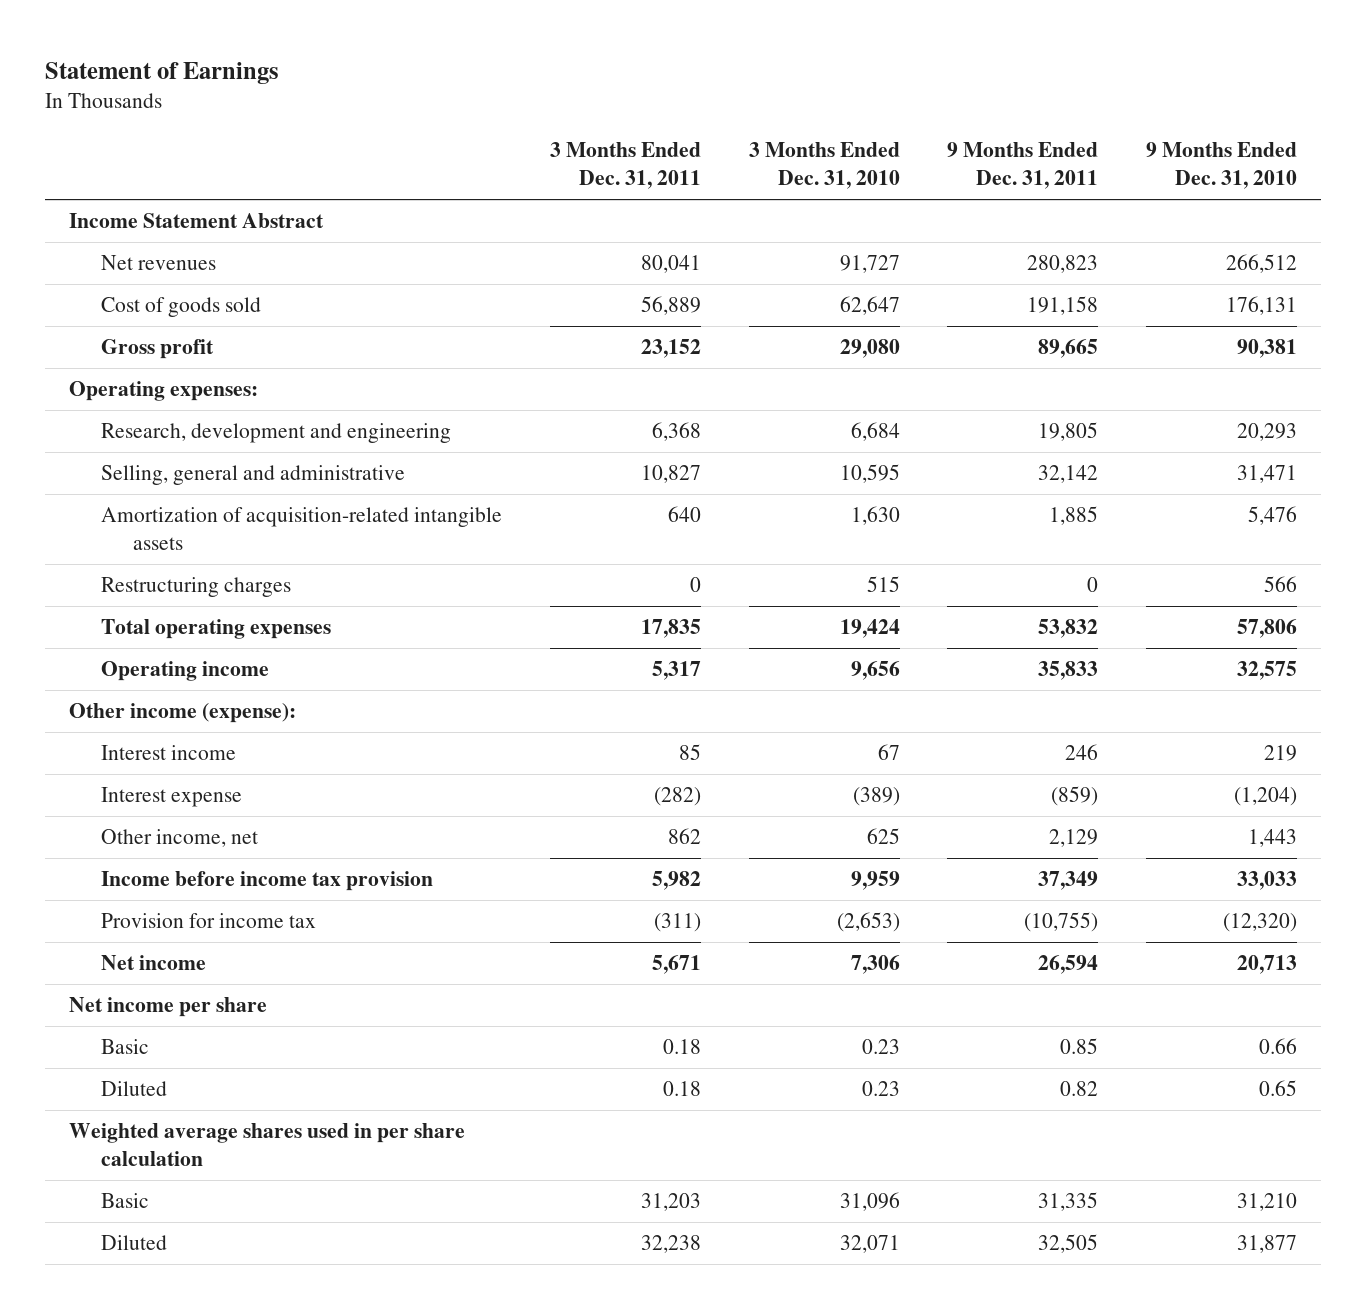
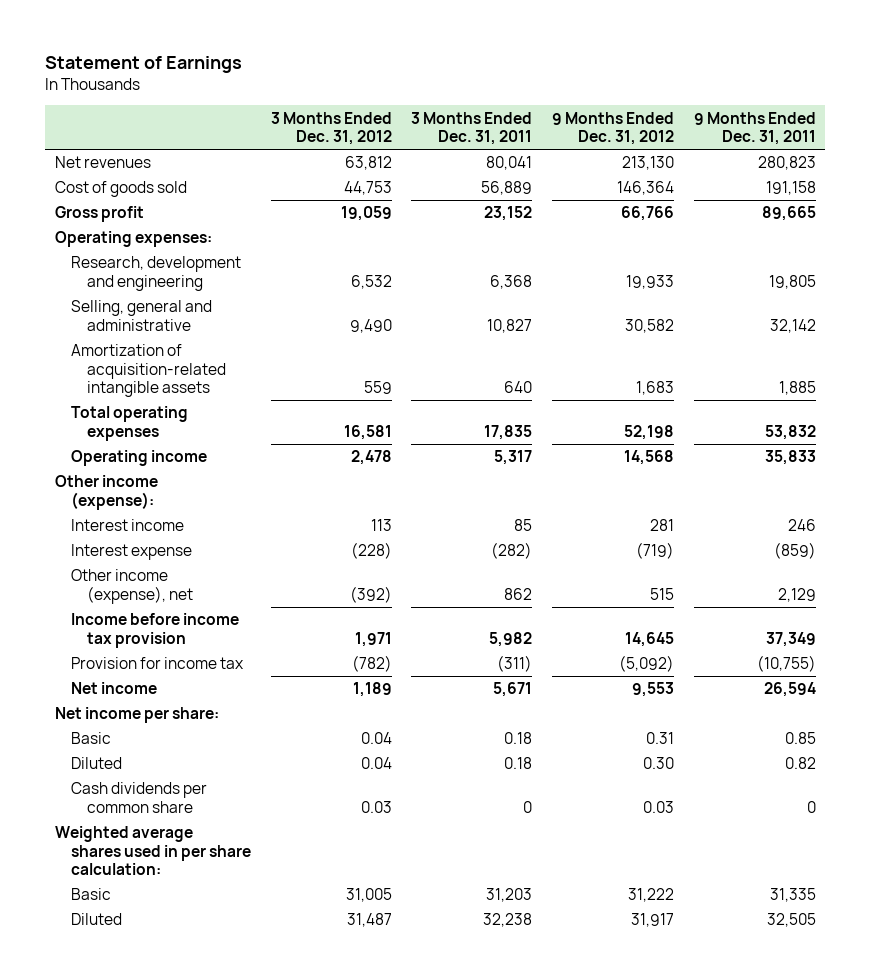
[748,142,900,190] 3 Months Ended Dec. 31, 2010 -> none
[1146,142,1298,190] 9 Months Ended Dec. 31, 2010 -> none
none -> [270,111,392,146] 3 Months Ended Dec. 31, 2012
none -> [551,111,674,146] 9 Months Ended Dec. 31, 2012
[69,213,325,229] Income Statement Abstract -> none
[101,577,292,598] Restructuring charges -> none
[101,829,259,848] Other income, net -> [71,569,194,604] Other income (expense), net
[69,997,268,1018] Net income per share -> [54,707,219,724] Net income per share:
none -> [71,782,208,813] Cash dividends per common share
[69,1123,466,1166] Weighted average shares used in per share calculation -> [54,826,252,876] Weighted average shares used in per share calculation:

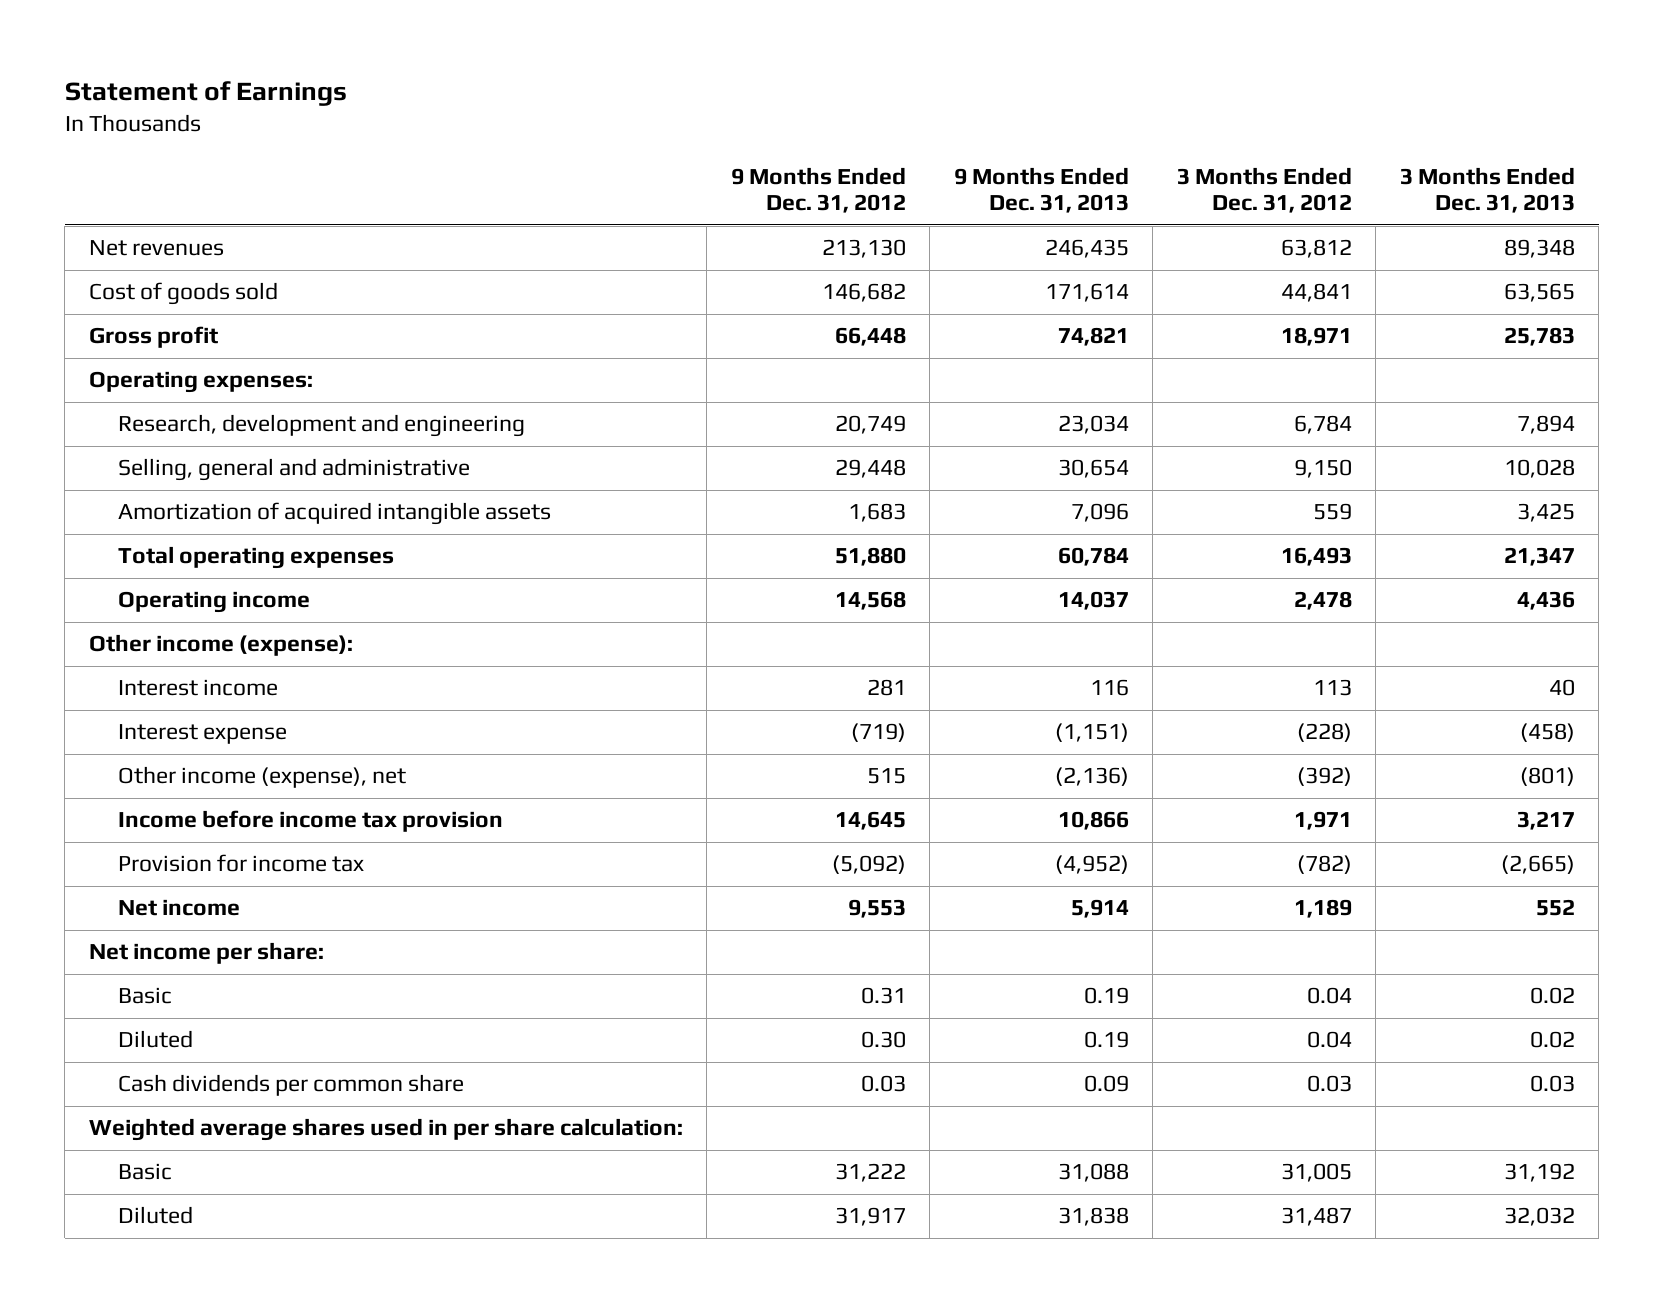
[411,111,533,146] 3 Months Ended Dec. 31, 2011 -> none
[693,111,816,146] 9 Months Ended Dec. 31, 2011 -> none
none -> [953,166,1129,214] 9 Months Ended Dec. 31, 2013
none -> [1399,166,1575,214] 3 Months Ended Dec. 31, 2013
[343,181,392,196] 44,753 -> [1280,283,1352,303] 44,841
[616,181,674,196] 146,364 -> [821,283,906,303] 146,682
[340,206,392,222] 19,059 -> [1280,327,1352,347] 18,971
[620,206,674,222] 66,766 -> [834,327,906,347] 66,448
[350,274,392,289] 6,532 -> [1293,415,1352,435] 6,784
[625,274,674,289] 19,933 -> [834,415,906,435] 20,749
[349,318,392,333] 9,490 -> [1293,459,1352,479] 9,150
[624,318,674,333] 30,582 -> [834,459,906,479] 29,448
[71,344,227,398] Amortization of acquisition-related intangible assets -> [118,502,552,526] Amortization of acquired intangible assets
[343,424,392,440] 16,581 -> [1280,547,1352,567] 16,493
[623,424,674,440] 52,198 -> [834,547,906,567] 51,880

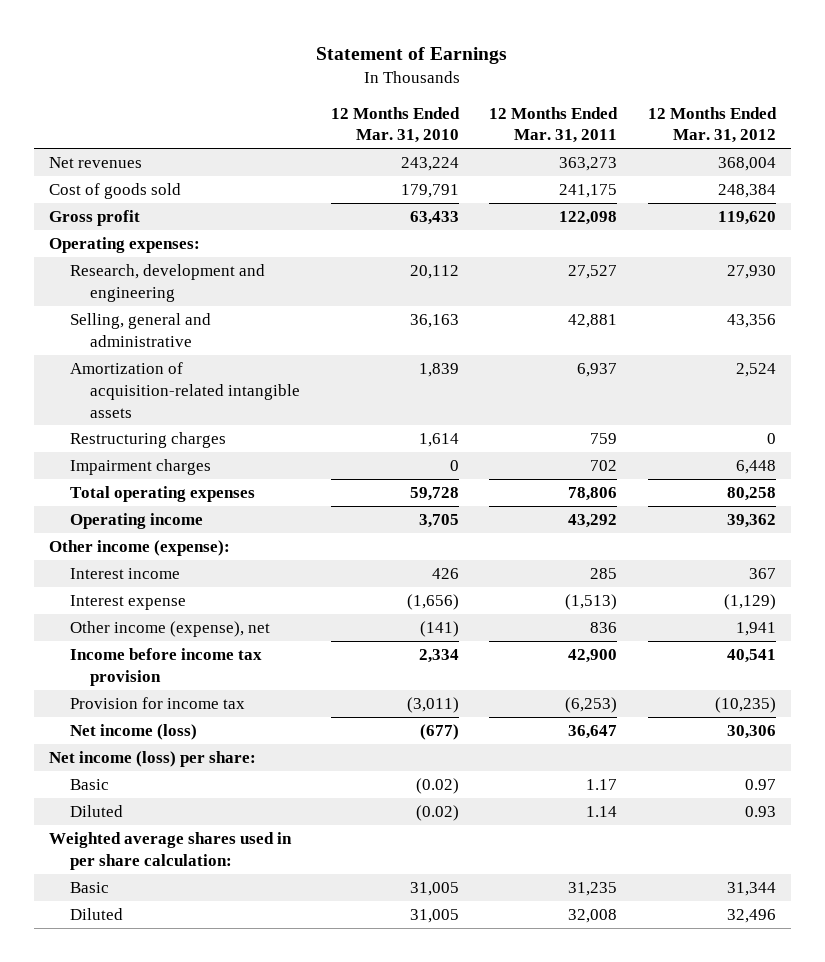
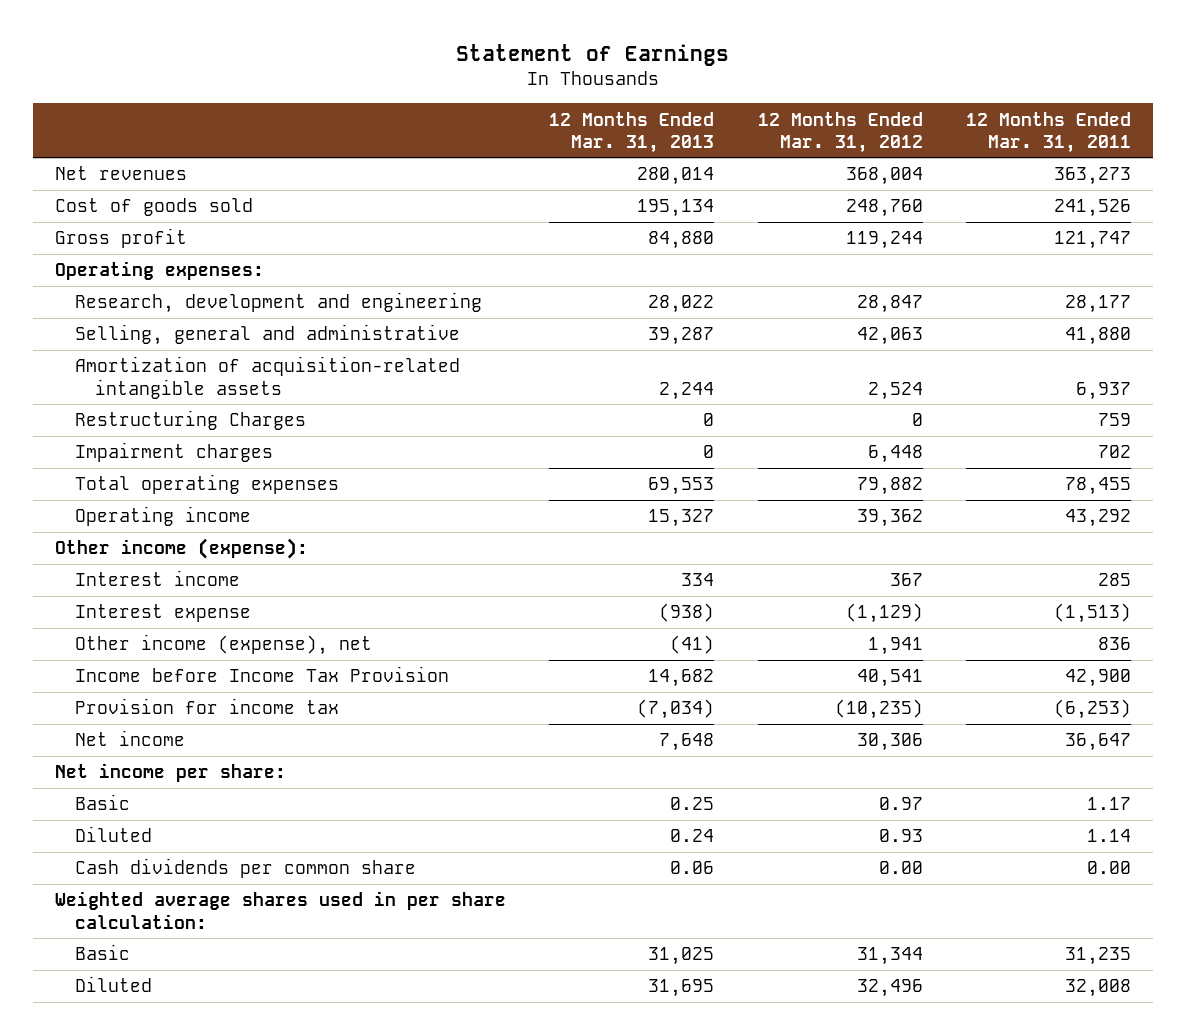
[330,106,460,144] 12 Months Ended Mar. 31, 2010 -> none
none -> [549,111,715,153] 12 Months Ended Mar. 31, 2013
[559,183,618,198] 241,175 -> [1054,199,1132,218] 241,526
[717,183,776,198] 248,384 -> [845,199,923,218] 248,760
[559,210,618,225] 122,098 -> [1054,231,1132,250] 121,747
[717,210,776,225] 119,620 -> [845,231,923,250] 119,244
[568,264,618,279] 27,527 -> [1065,295,1132,314] 28,177
[726,264,776,279] 27,930 -> [856,295,923,314] 28,847
[568,313,618,328] 42,881 -> [1065,327,1132,346] 41,880
[726,313,776,328] 43,356 -> [856,327,923,346] 42,063
[69,431,226,448] Restructuring charges -> [74,410,306,431] Restructuring Charges
[568,486,618,501] 78,806 -> [1065,477,1132,496] 78,455
[726,486,776,501] 80,258 -> [856,477,923,496] 79,882
[69,647,262,686] Income before income tax provision -> [74,666,449,683] Income before Income Tax Provision
[69,723,197,740] Net income (loss) -> [74,730,185,747] Net income
[49,750,257,767] Net income (loss) per share: -> [54,763,286,783] Net income per share:
none -> [74,858,416,879] Cash dividends per common share

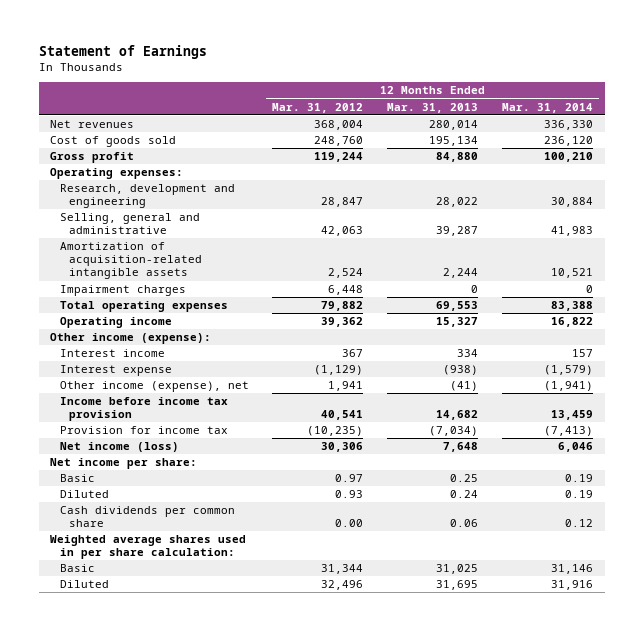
[966,111,1132,153] 12 Months Ended Mar. 31, 2011 -> none
none -> [501,102,593,113] Mar. 31, 2014
[74,410,306,431] Restructuring Charges -> none
[74,666,449,683] Income before Income Tax Provision -> [59,397,228,422] Income before income tax provision
[74,730,185,747] Net income -> [59,442,179,453] Net income (loss)

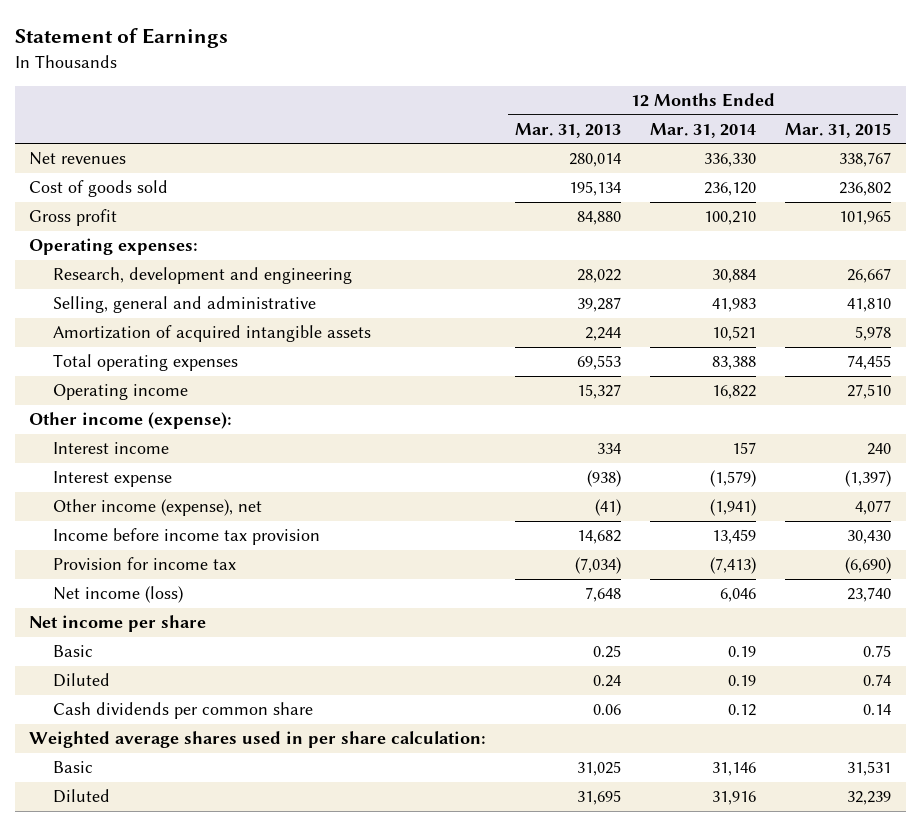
[272,102,364,113] Mar. 31, 2012 -> none
none -> [785,122,892,138] Mar. 31, 2015
[59,285,186,297] Impairment charges -> none
[59,242,202,280] Amortization of acquisition-related intangible assets -> [53,325,372,343] Amortization of acquired intangible assets
[50,458,198,470] Net income per share: -> [29,615,207,633] Net income per share

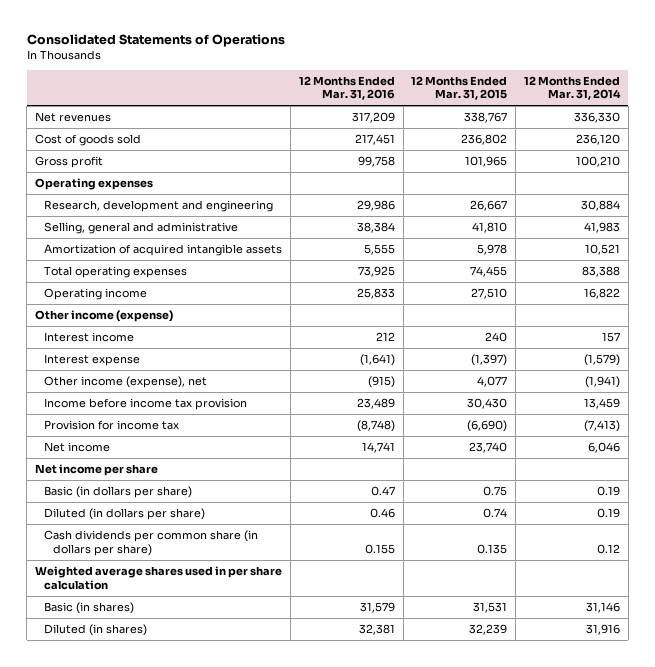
[14,28,228,49] Statement of Earnings -> [26,33,285,47] Consolidated Statements of Operations
[515,122,622,138] Mar. 31, 2013 -> none
none -> [298,75,395,101] 12 Months Ended Mar. 31, 2016
[29,238,199,256] Operating expenses: -> [34,178,153,191] Operating expenses
[29,412,233,430] Other income (expense): -> [34,310,173,323] Other income (expense)
[53,586,184,604] Net income (loss) -> [44,442,111,453] Net income
[53,645,94,658] Basic -> [44,486,193,499] Basic (in dollars per share)
[53,673,111,688] Diluted -> [44,508,206,521] Diluted (in dollars per share)
[53,702,314,720] Cash dividends per common share -> [44,530,259,556] Cash dividends per common share (in dollars per share)
[863,704,892,716] 0.14 -> [477,543,508,554] 0.135
[29,731,487,749] Weighted average shares used in per share calculation: -> [34,566,282,590] Weighted average shares used in per share calculation
[53,761,94,774] Basic -> [44,602,135,615] Basic (in shares)
[53,789,111,804] Diluted -> [44,624,148,637] Diluted (in shares)

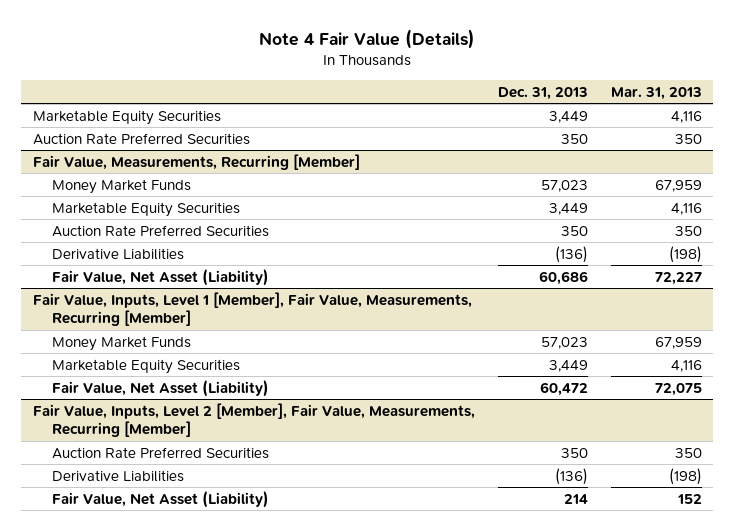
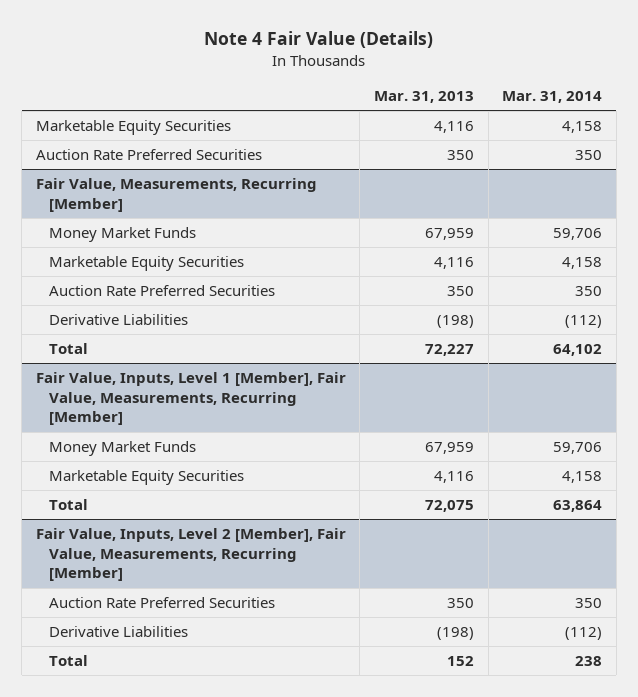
[497,86,588,100] Dec. 31, 2013 -> none
none -> [502,91,603,104] Mar. 31, 2014
[52,268,270,286] Fair Value, Net Asset (Liability) -> [49,343,89,355] Total
[52,379,270,397] Fair Value, Net Asset (Liability) -> [49,499,89,511] Total
[52,490,270,508] Fair Value, Net Asset (Liability) -> [49,655,89,667] Total

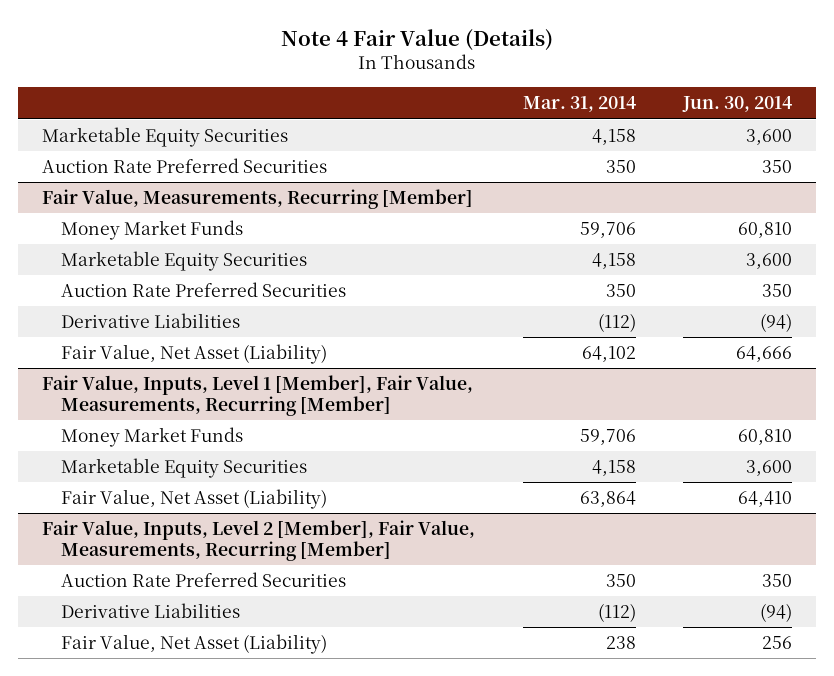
[373,91,474,104] Mar. 31, 2013 -> none
none -> [682,96,793,113] Jun. 30, 2014
[49,343,89,355] Total -> [60,344,327,365] Fair Value, Net Asset (Liability)
[49,499,89,511] Total -> [60,489,327,510] Fair Value, Net Asset (Liability)
[49,655,89,667] Total -> [60,634,327,655] Fair Value, Net Asset (Liability)

